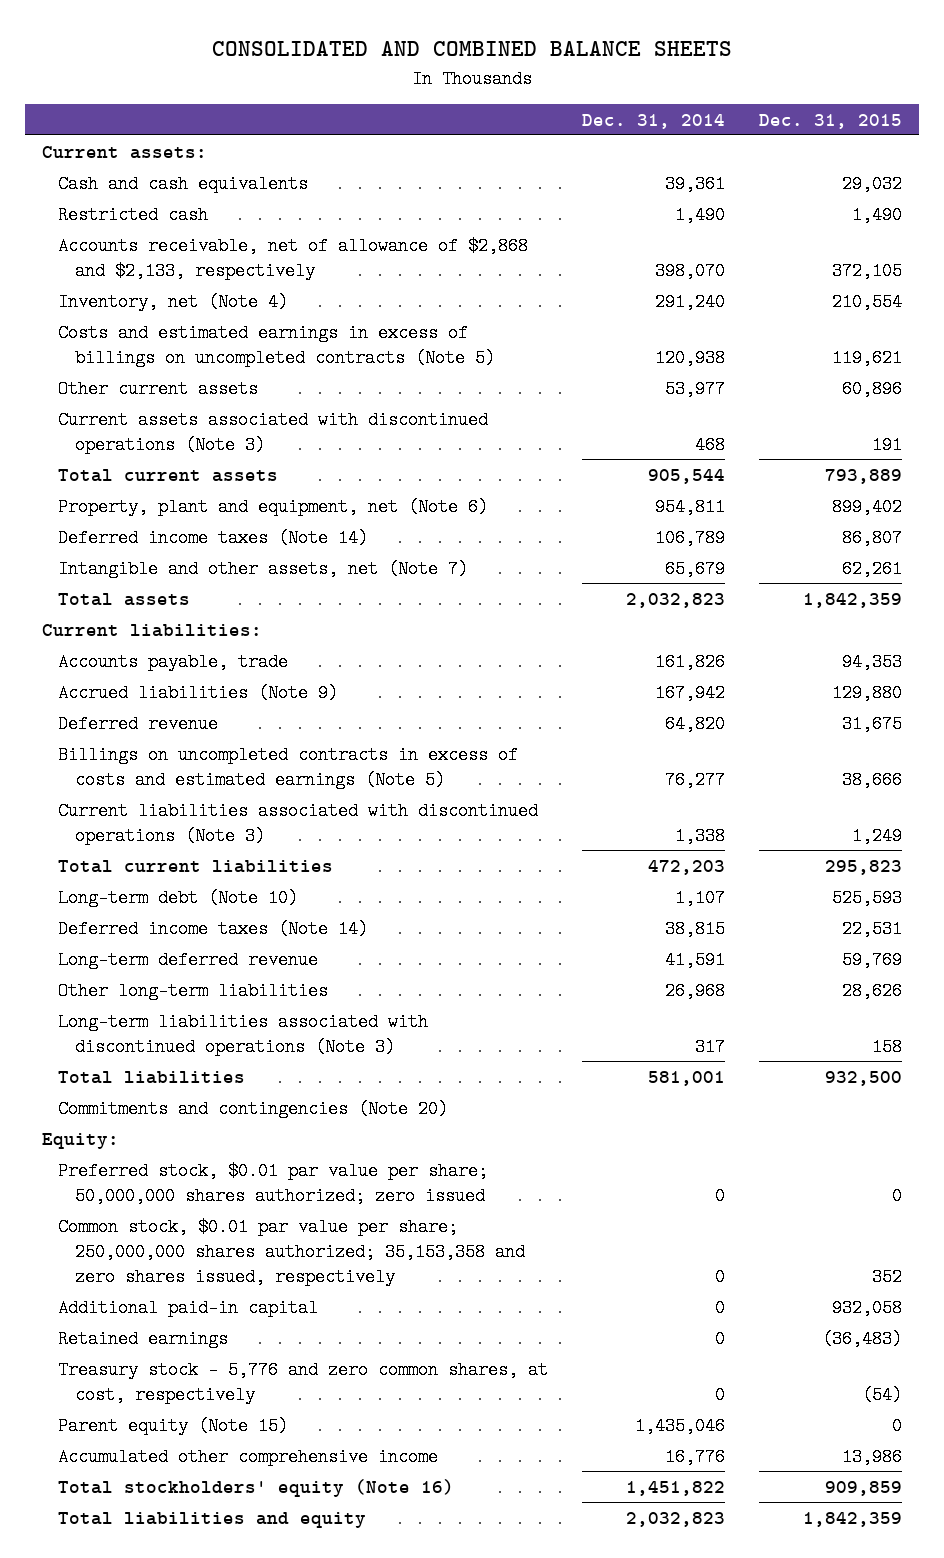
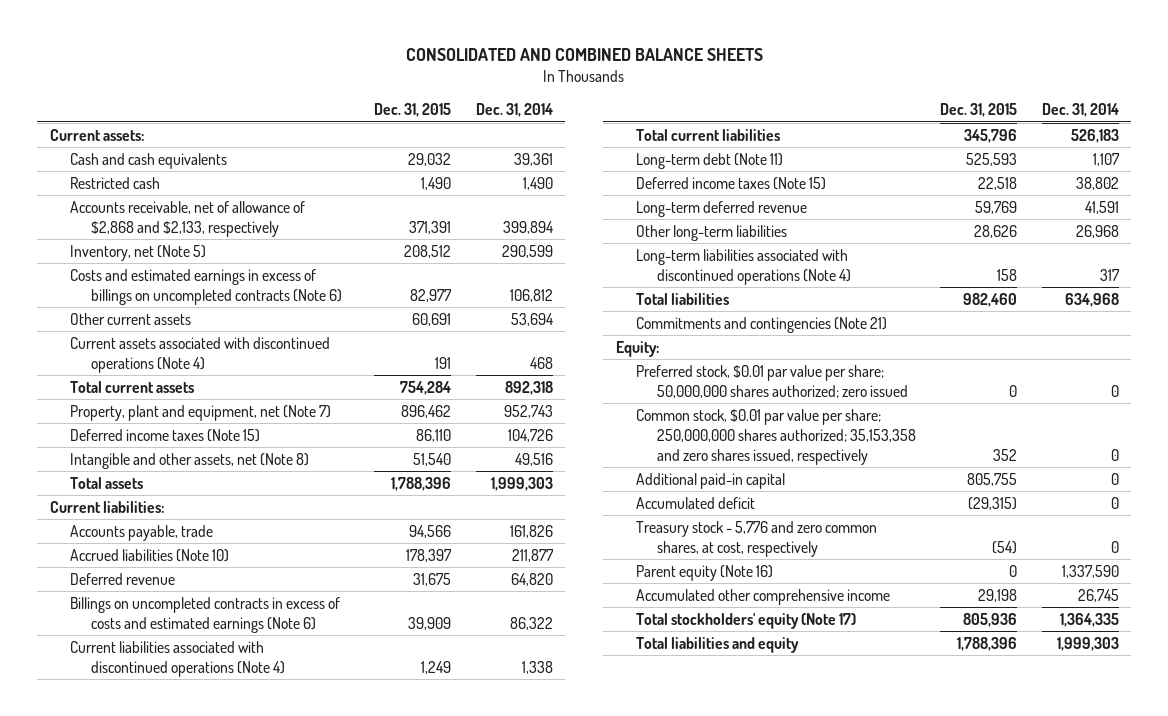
[655,261,726,280] 398,070 -> [502,220,554,234] 399,894
[832,261,903,280] 372,105 -> [409,220,452,234] 371,391
[58,292,289,311] Inventory, net (Note 4) -> [70,244,207,261] Inventory, net (Note 5)
[655,292,726,311] 291,240 -> [501,244,553,258] 290,599
[832,292,903,311] 210,554 -> [404,244,452,258] 208,512
[58,323,495,367] Costs and estimated earnings in excess of billings on uncompleted contracts (Note 5) -> [70,268,342,305] Costs and estimated earnings in excess of billings on uncompleted contracts (Note 6)
[655,348,726,367] 120,938 -> [509,288,553,302] 106,812
[832,348,903,367] 119,621 -> [410,288,453,302] 82,977
[665,379,726,398] 53,977 -> [510,312,554,326] 53,694
[842,379,903,398] 60,896 -> [412,312,452,326] 60,691
[58,410,489,454] Current assets associated with discontinued operations (Note 3) -> [70,336,331,373] Current assets associated with discontinued operations (Note 4)
[648,468,726,484] 905,544 -> [504,380,553,395] 892,318
[825,468,903,484] 793,889 -> [400,380,452,395] 754,284
[58,497,489,516] Property, plant and equipment, net (Note 6) -> [70,404,332,421] Property, plant and equipment, net (Note 7)
[655,497,726,516] 954,811 -> [503,404,553,418] 952,743
[832,497,903,516] 899,402 -> [401,404,452,418] 896,462
[58,528,369,547] Deferred income taxes (Note 14) -> [70,428,261,442] Deferred income taxes (Note 15)
[655,528,726,547] 106,789 -> [507,428,553,442] 104,726
[842,528,903,547] 86,807 -> [416,428,452,442] 86,110
[58,559,469,578] Intangible and other assets, net (Note 7) -> [70,452,310,469] Intangible and other assets, net (Note 8)
[665,559,726,578] 65,679 -> [514,452,553,466] 49,516
[842,559,903,578] 62,261 -> [413,452,452,466] 51,540
[626,592,726,608] 2,032,823 -> [490,476,553,491] 1,999,303
[803,592,903,608] 1,842,359 -> [391,476,452,491] 1,788,396
[842,652,903,671] 94,353 -> [409,524,452,538] 94,566
[58,683,339,702] Accrued liabilities (Note 9) -> [70,548,230,562] Accrued liabilities (Note 10)
[655,683,726,702] 167,942 -> [511,548,554,562] 211,877
[832,683,903,702] 129,880 -> [406,548,453,562] 178,397
[58,745,519,789] Billings on uncompleted contracts in excess of costs and estimated earnings (Note 5) -> [70,596,341,633] Billings on uncompleted contracts in excess of costs and estimated earnings (Note 6)
[665,770,726,789] 76,277 -> [509,616,553,630] 86,322
[842,770,903,789] 38,666 -> [408,616,452,630] 39,909
[58,801,539,845] Current liabilities associated with discontinued operations (Note 3) -> [70,640,285,677] Current liabilities associated with discontinued operations (Note 4)
[648,859,726,875] 472,203 -> [1070,128,1119,143] 526,183
[825,859,903,875] 295,823 -> [964,128,1018,143] 345,796
[58,888,299,907] Long-term debt (Note 10) -> [636,152,784,169] Long-term debt (Note 11)
[58,919,369,938] Deferred income taxes (Note 14) -> [636,176,827,190] Deferred income taxes (Note 15)
[665,919,726,938] 38,815 -> [1075,176,1119,190] 38,802
[842,919,903,938] 22,531 -> [978,176,1018,190] 22,518
[58,1012,429,1056] Long-term liabilities associated with discontinued operations (Note 3) -> [636,248,851,285] Long-term liabilities associated with discontinued operations (Note 4)
[648,1070,726,1086] 581,001 -> [1064,292,1119,307] 634,968
[825,1070,903,1086] 932,500 -> [963,292,1018,307] 982,460
[58,1099,449,1118] Commitments and contingencies (Note 20) -> [636,316,888,333] Commitments and contingencies (Note 21)
[58,1329,229,1348] Retained earnings -> none
[832,1298,903,1317] 932,058 -> [967,472,1018,486] 805,755
none -> [636,496,756,509] Accumulated deficit
[58,1416,289,1435] Parent equity (Note 15) -> [636,564,774,581] Parent equity (Note 16)
[635,1416,726,1435] 1,435,046 -> [1061,564,1119,578] 1,337,590
[665,1447,726,1466] 16,776 -> [1077,588,1119,602] 26,745
[842,1447,903,1466] 13,986 -> [978,588,1018,602] 29,198
[58,1478,455,1497] Total stockholders' equity (Note 16) -> [636,612,857,629] Total stockholders' equity (Note 17)
[626,1480,726,1496] 1,451,822 -> [1059,612,1119,627] 1,364,335
[825,1480,903,1496] 909,859 -> [963,612,1018,627] 805,936
[626,1511,726,1527] 2,032,823 -> [1056,636,1119,651] 1,999,303
[803,1511,903,1527] 1,842,359 -> [957,636,1018,651] 1,788,396

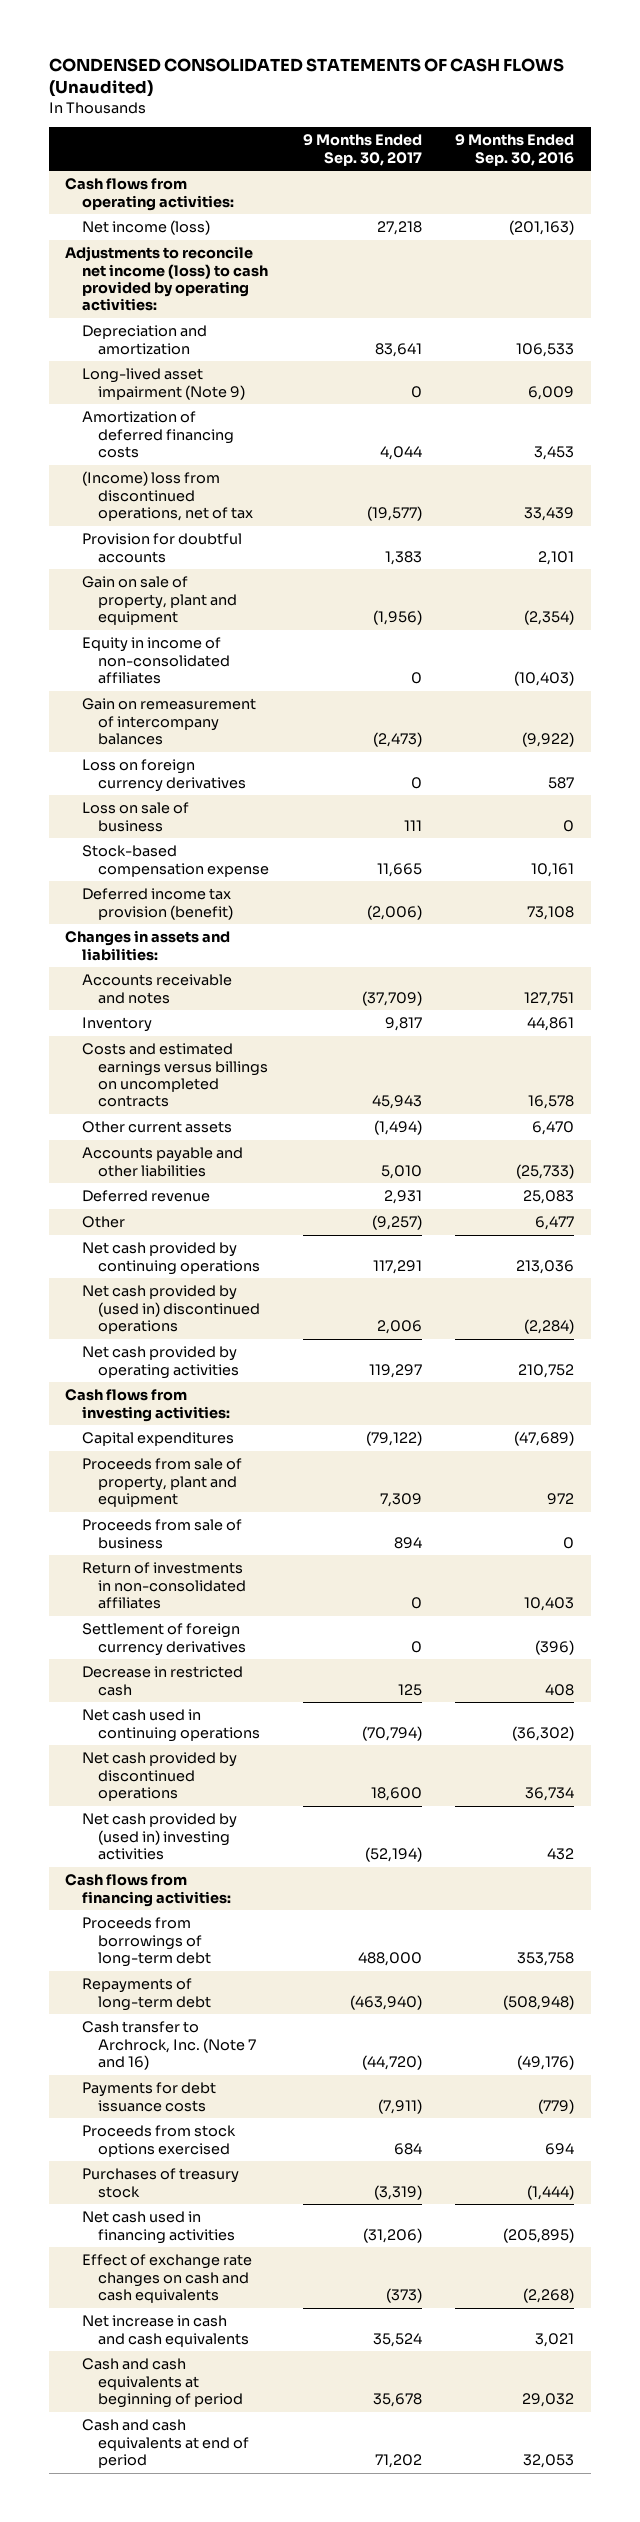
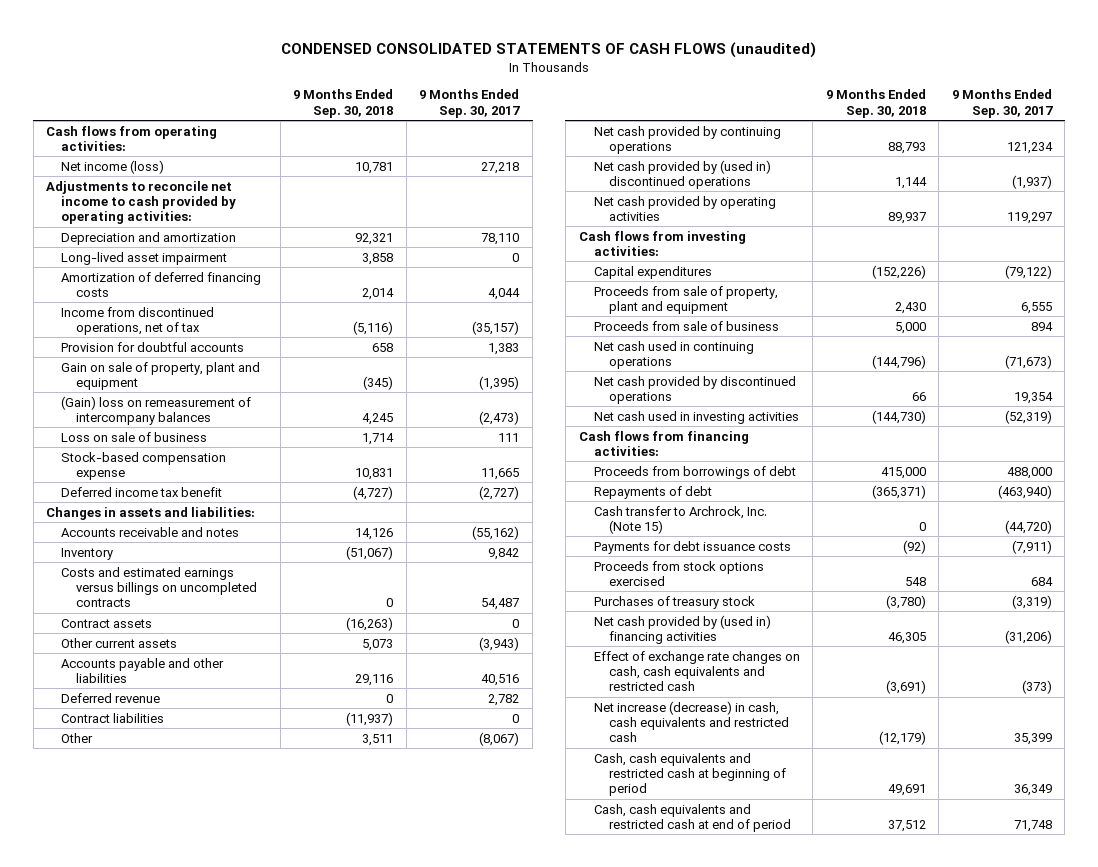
[48,57,564,98] CONDENSED CONSOLIDATED STATEMENTS OF CASH FLOWS (Unaudited) -> [281,41,817,58] CONDENSED CONSOLIDATED STATEMENTS OF CASH FLOWS (unaudited)
[455,134,575,166] 9 Months Ended Sep. 30, 2016 -> none
none -> [293,89,394,118] 9 Months Ended Sep. 30, 2018
[65,246,268,312] Adjustments to reconcile net income (loss) to cash provided by operating activities: -> [46,180,237,225] Adjustments to reconcile net income to cash provided by operating activities:
[374,342,422,357] 83,641 -> [481,232,520,245] 78,110
[81,368,245,400] Long-lived asset impairment (Note 9) -> [61,251,228,265] Long-lived asset impairment
[81,471,253,521] (Income) loss from discontinued operations, net of tax -> [61,306,215,336] Income from discontinued operations, net of tax
[366,505,422,521] (19,577) -> [472,321,520,336] (35,157)
[81,637,230,684] Equity in income of non-consolidated affiliates -> none
[81,759,246,792] Loss on foreign currency derivatives -> none
[372,609,422,625] (1,956) -> [479,376,520,391] (1,395)
[81,698,256,745] Gain on remeasurement of intercompany balances -> [61,395,252,426] (Gain) loss on remeasurement of intercompany balances
[81,888,233,920] Deferred income tax provision (benefit) -> [61,486,223,497] Deferred income tax benefit
[366,904,422,920] (2,006) -> [479,485,520,500] (2,727)
[361,990,422,1006] (37,709) -> [472,525,520,540] (55,162)
[384,1017,422,1032] 9,817 -> [488,547,520,560] 9,842
[371,1095,422,1110] 45,943 -> [481,598,520,611] 54,487
none -> [61,618,153,628] Contract assets
[373,1120,422,1136] (1,494) -> [479,636,520,651] (3,943)
[380,1164,422,1179] 5,010 -> [481,674,520,687] 40,516
[383,1190,422,1205] 2,931 -> [488,693,520,706] 2,782
none -> [61,712,165,723] Contract liabilities
[371,1215,422,1231] (9,257) -> [479,731,520,746] (8,067)
[372,1259,422,1274] 117,291 -> [1006,142,1053,155] 121,234
[376,1319,422,1334] 2,006 -> [1011,175,1052,190] (1,937)
[379,1492,422,1507] 7,309 -> [1020,302,1052,315] 6,555
[81,1562,246,1609] Return of investments in non-consolidated affiliates -> none
[81,1623,246,1656] Settlement of foreign currency derivatives -> none
[81,1666,243,1696] Decrease in restricted cash -> none
[361,1725,422,1741] (70,794) -> [1004,355,1052,370] (71,673)
[370,1786,422,1801] 18,600 -> [1013,392,1053,405] 19,354
[81,1813,237,1860] Net cash provided by (used in) investing activities -> [593,410,799,424] Net cash used in investing activities
[364,1846,422,1862] (52,194) -> [1004,409,1052,424] (52,319)
[81,1917,211,1967] Proceeds from borrowings of long-term debt -> [593,465,796,479] Proceeds from borrowings of debt
[81,1978,211,2011] Repayments of long-term debt -> [593,485,712,499] Repayments of debt
[81,2021,256,2070] Cash transfer to Archrock, Inc. (Note 7 and 16) -> [593,505,767,535] Cash transfer to Archrock, Inc. (Note 15)
[81,2211,235,2244] Net cash used in financing activities -> [593,614,771,645] Net cash provided by (used in) financing activities
[81,2254,252,2303] Effect of exchange rate changes on cash and cash equivalents -> [593,650,800,692] Effect of exchange rate changes on cash, cash equivalents and restricted cash
[81,2315,249,2347] Net increase in cash and cash equivalents -> [593,700,789,743] Net increase (decrease) in cash, cash equivalents and restricted cash
[372,2332,422,2347] 35,524 -> [1013,733,1052,746] 35,399
[81,2358,243,2408] Cash and cash equivalents at beginning of period -> [593,752,786,797] Cash, cash equivalents and restricted cash at beginning of period
[372,2392,422,2407] 35,678 -> [1013,784,1052,797] 36,349
[81,2419,249,2468] Cash and cash equivalents at end of period -> [593,803,791,833] Cash, cash equivalents and restricted cash at end of period
[374,2453,422,2468] 71,202 -> [1013,820,1052,833] 71,748

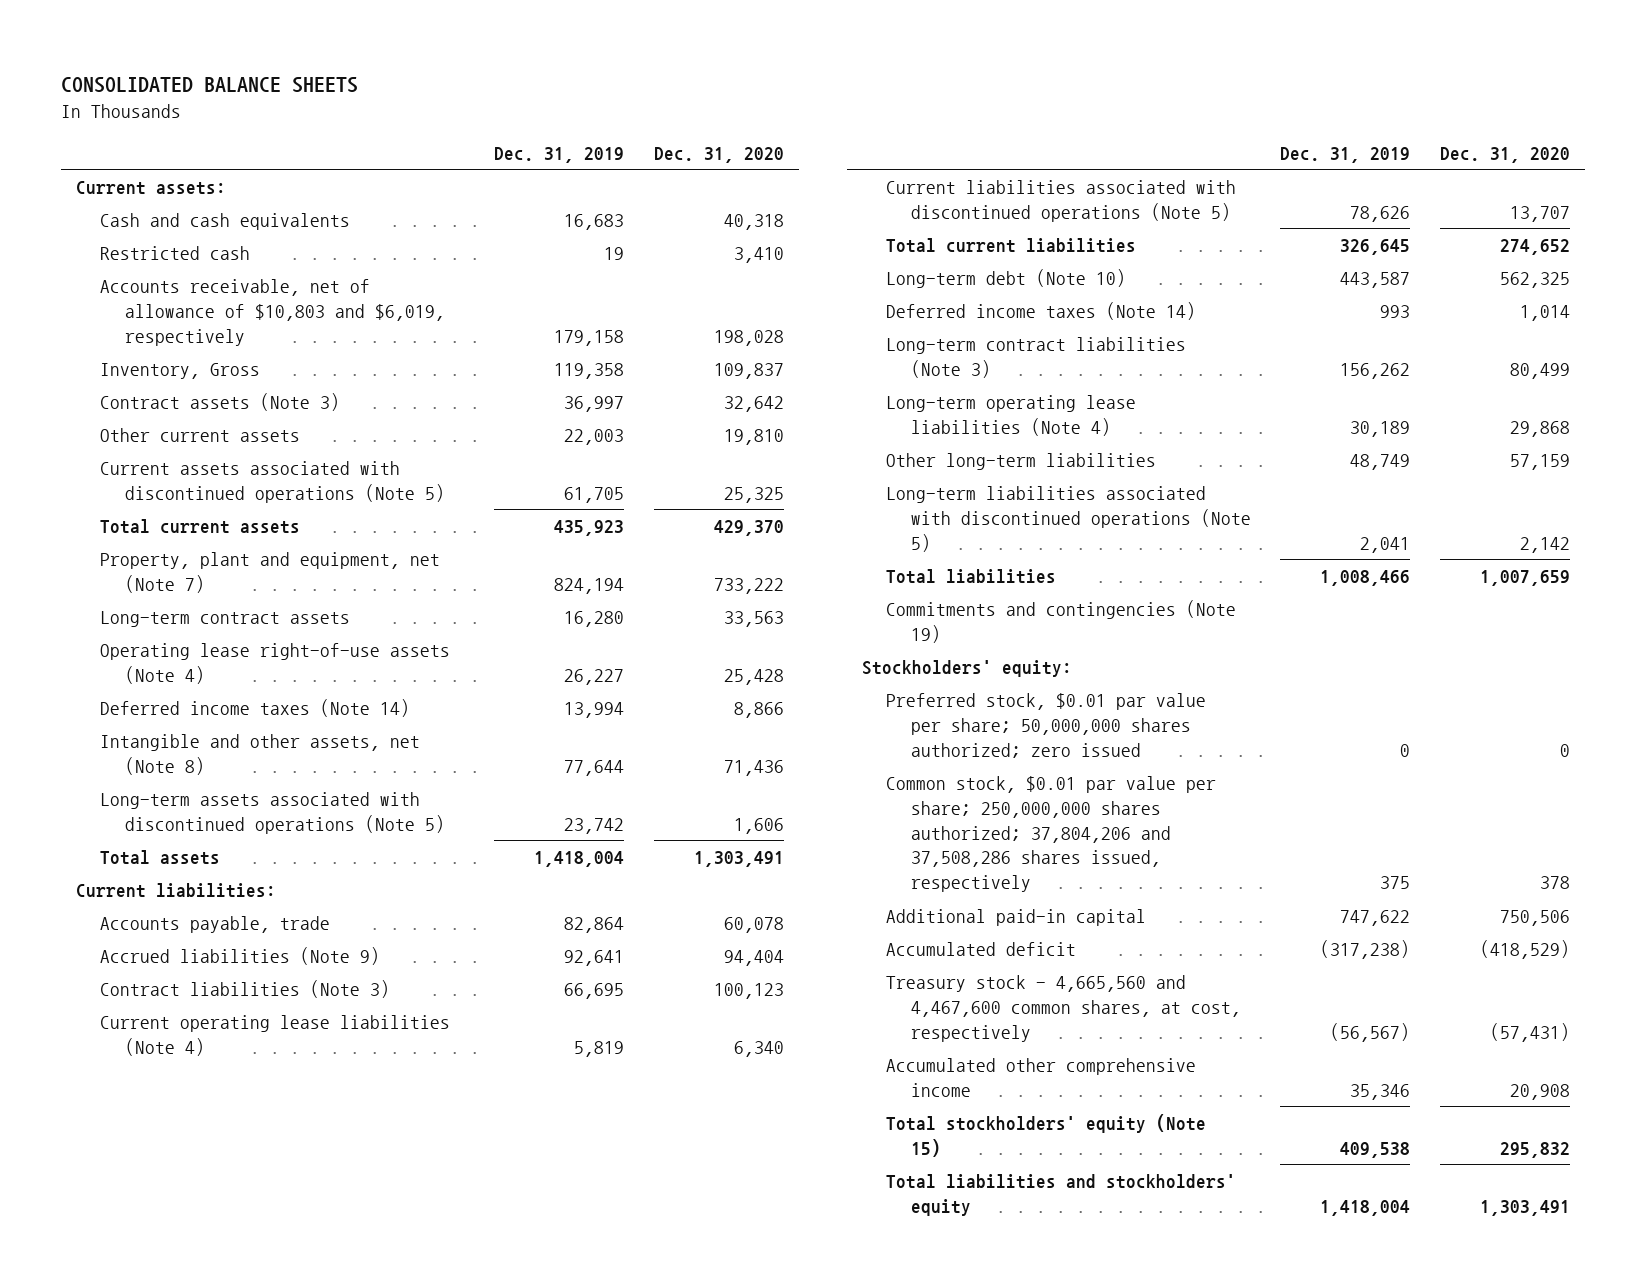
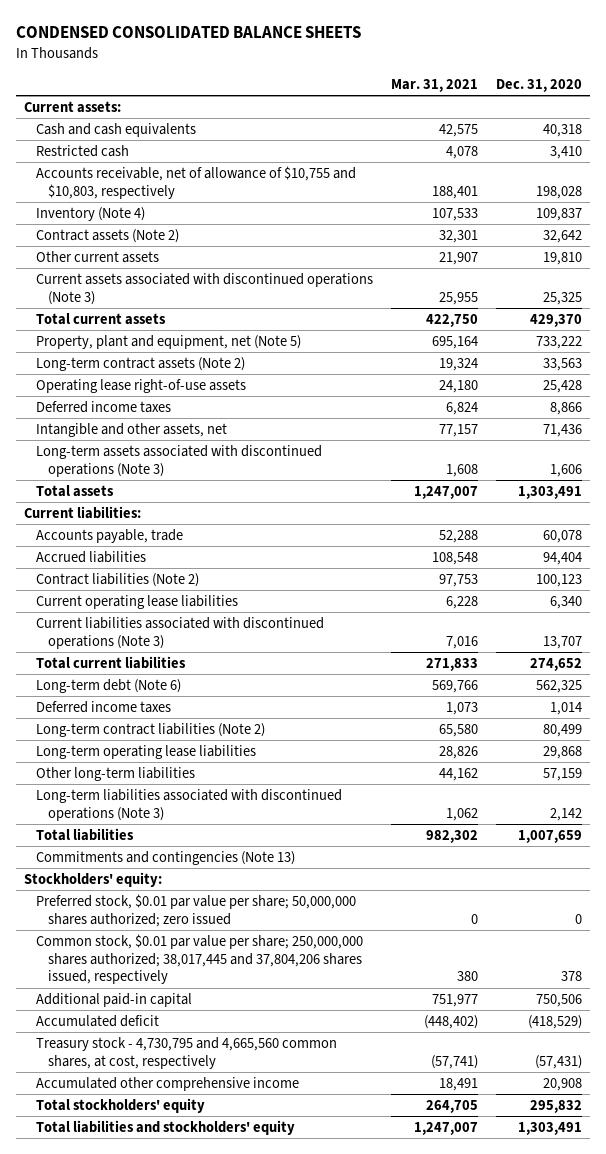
[61,76,359,93] CONSOLIDATED BALANCE SHEETS -> [15,26,361,39] CONDENSED CONSOLIDATED BALANCE SHEETS
[494,146,625,163] Dec. 31, 2019 -> none
none -> [390,78,478,92] Mar. 31, 2021
[100,278,445,346] Accounts receivable, net of allowance of $10,803 and $6,019, respectively -> [36,166,357,199] Accounts receivable, net of allowance of $10,755 and $10,803, respectively
[100,362,261,379] Inventory, Gross -> [36,207,146,222] Inventory (Note 4)
[100,392,341,411] Contract assets (Note 3) -> [36,229,180,244] Contract assets (Note 2)
[100,460,445,503] Current assets associated with discontinued operations (Note 5) -> [36,273,374,305] Current assets associated with discontinued operations (Note 3)
[100,551,441,593] Property, plant and equipment, net (Note 7) -> [36,335,302,350] Property, plant and equipment, net (Note 5)
[100,610,351,627] Long-term contract assets -> [36,357,246,372] Long-term contract assets (Note 2)
[100,642,451,684] Operating lease right-of-use assets (Note 4) -> [36,379,247,394] Operating lease right-of-use assets
[100,698,411,717] Deferred income taxes (Note 14) -> [36,401,172,414] Deferred income taxes
[100,733,421,775] Intangible and other assets, net (Note 8) -> [36,423,228,438] Intangible and other assets, net
[100,791,445,834] Long-term assets associated with discontinued operations (Note 5) -> [36,445,323,477] Long-term assets associated with discontinued operations (Note 3)
[100,946,381,965] Accrued liabilities (Note 9) -> [36,551,147,564] Accrued liabilities
[100,979,391,998] Contract liabilities (Note 3) -> [36,573,200,588] Contract liabilities (Note 2)
[100,1014,451,1056] Current operating lease liabilities (Note 4) -> [36,595,239,610] Current operating lease liabilities
[886,179,1237,222] Current liabilities associated with discontinued operations (Note 5) -> [36,617,325,649] Current liabilities associated with discontinued operations (Note 3)
[886,268,1127,288] Long-term debt (Note 10) -> [36,679,182,694] Long-term debt (Note 6)
[886,301,1197,320] Deferred income taxes (Note 14) -> [36,701,172,714] Deferred income taxes
[886,336,1187,378] Long-term contract liabilities (Note 3) -> [36,723,266,738] Long-term contract liabilities (Note 2)
[886,394,1137,436] Long-term operating lease liabilities (Note 4) -> [36,745,257,760] Long-term operating lease liabilities
[886,485,1251,552] Long-term liabilities associated with discontinued operations (Note 5) -> [36,789,343,821] Long-term liabilities associated with discontinued operations (Note 3)
[886,599,1237,643] Commitments and contingencies (Note 19) -> [36,851,296,866] Commitments and contingencies (Note 13)
[886,775,1217,893] Common stock, $0.01 par value per share; 250,000,000 shares authorized; 37,804,206 and 37,508,286 shares issued, respectively -> [36,934,364,985] Common stock, $0.01 par value per share; 250,000,000 shares authorized; 38,017,445 and 37,804,206 shares issued, respectively
[886,974,1241,1042] Treasury stock - 4,665,560 and 4,467,600 common shares, at cost, respectively -> [36,1037,338,1069] Treasury stock - 4,730,795 and 4,665,560 common shares, at cost, respectively
[886,1113,1207,1157] Total stockholders' equity (Note 15) -> [36,1098,206,1114] Total stockholders' equity

